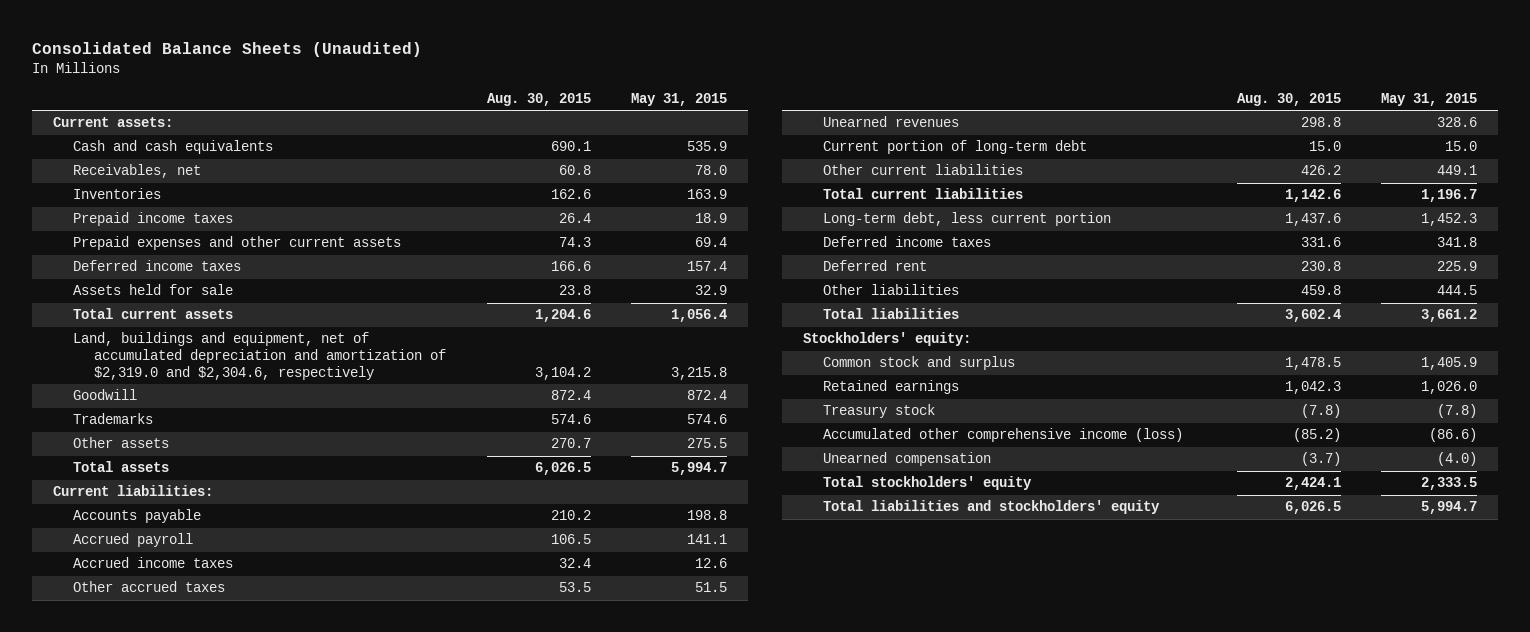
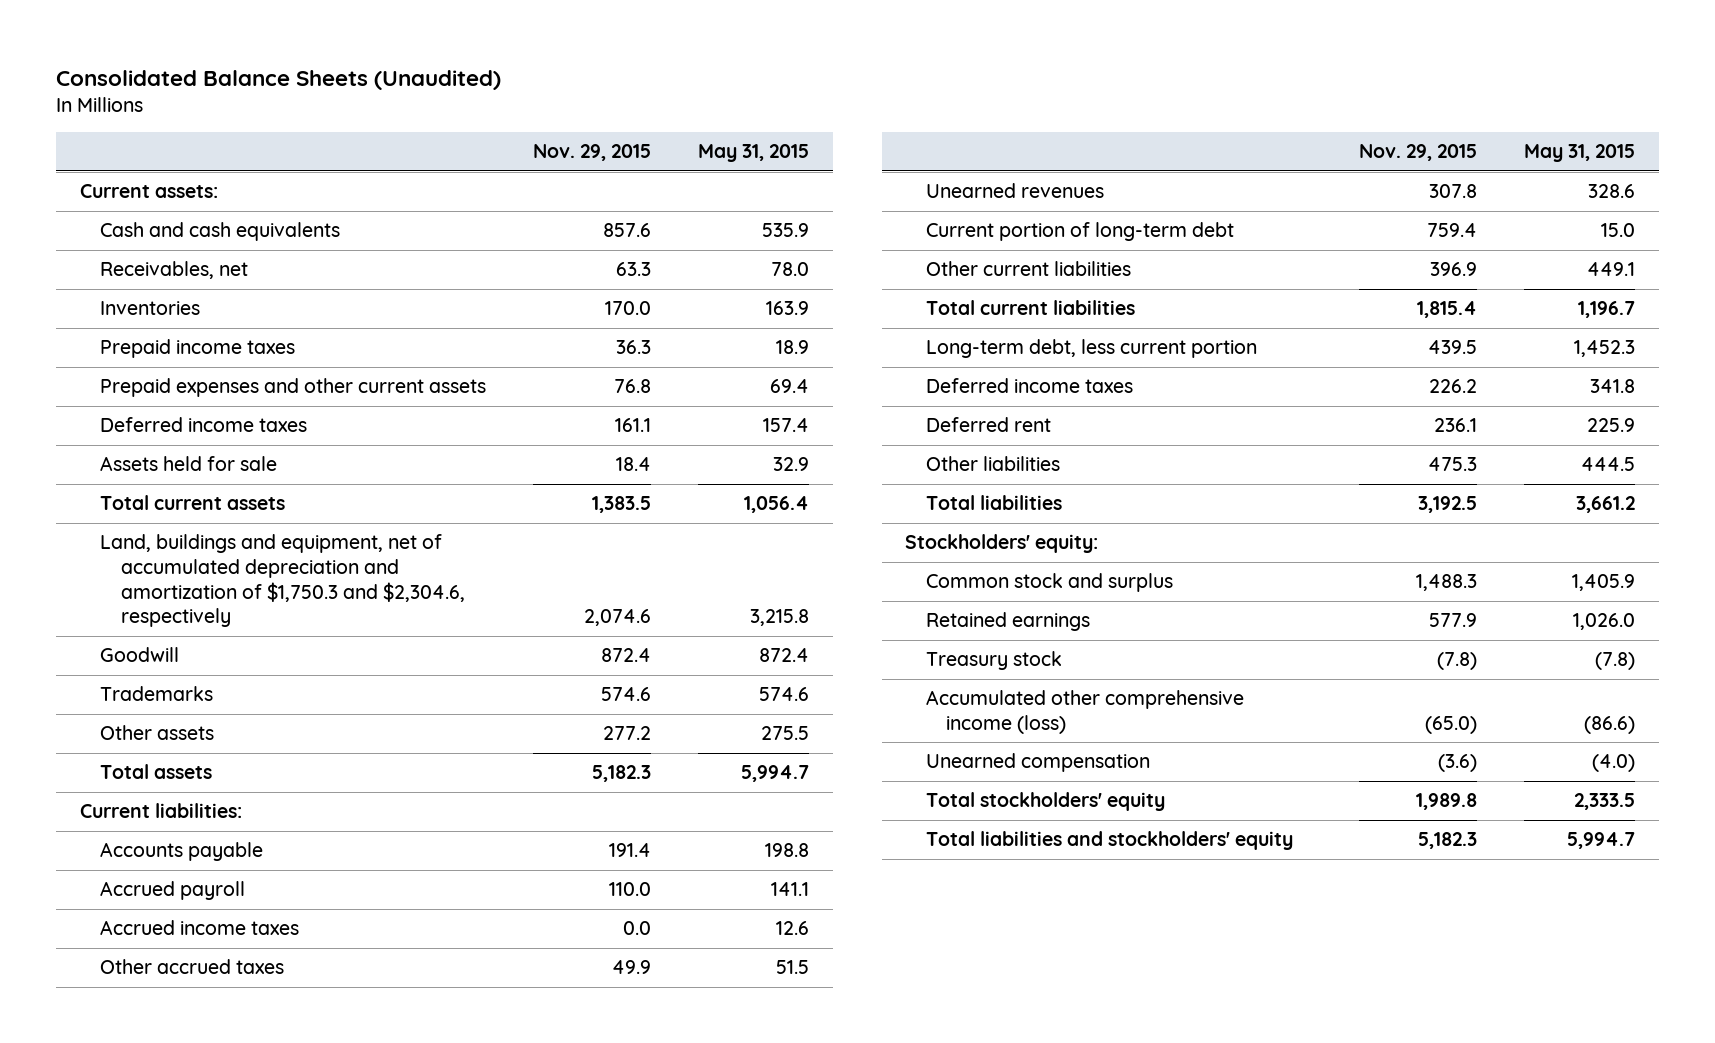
[486,93,591,107] Aug. 30, 2015 -> none
none -> [533,144,652,162] Nov. 29, 2015
[73,332,447,380] Land, buildings and equipment, net of accumulated depreciation and amortization of $2,319.0 and $2,304.6, respectively -> [100,534,465,628] Land, buildings and equipment, net of accumulated depreciation and amortization of $1,750.3 and $2,304.6, respectively

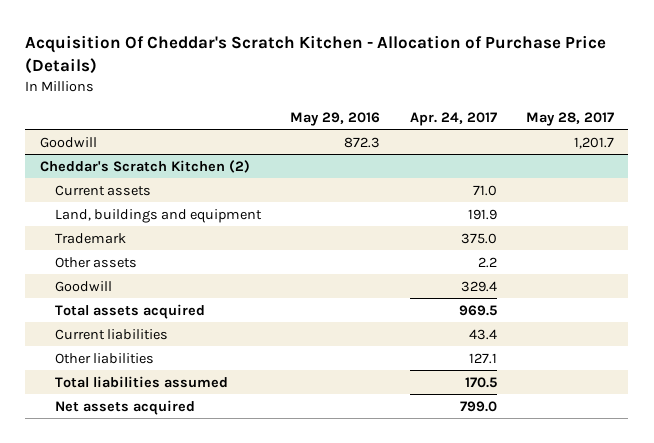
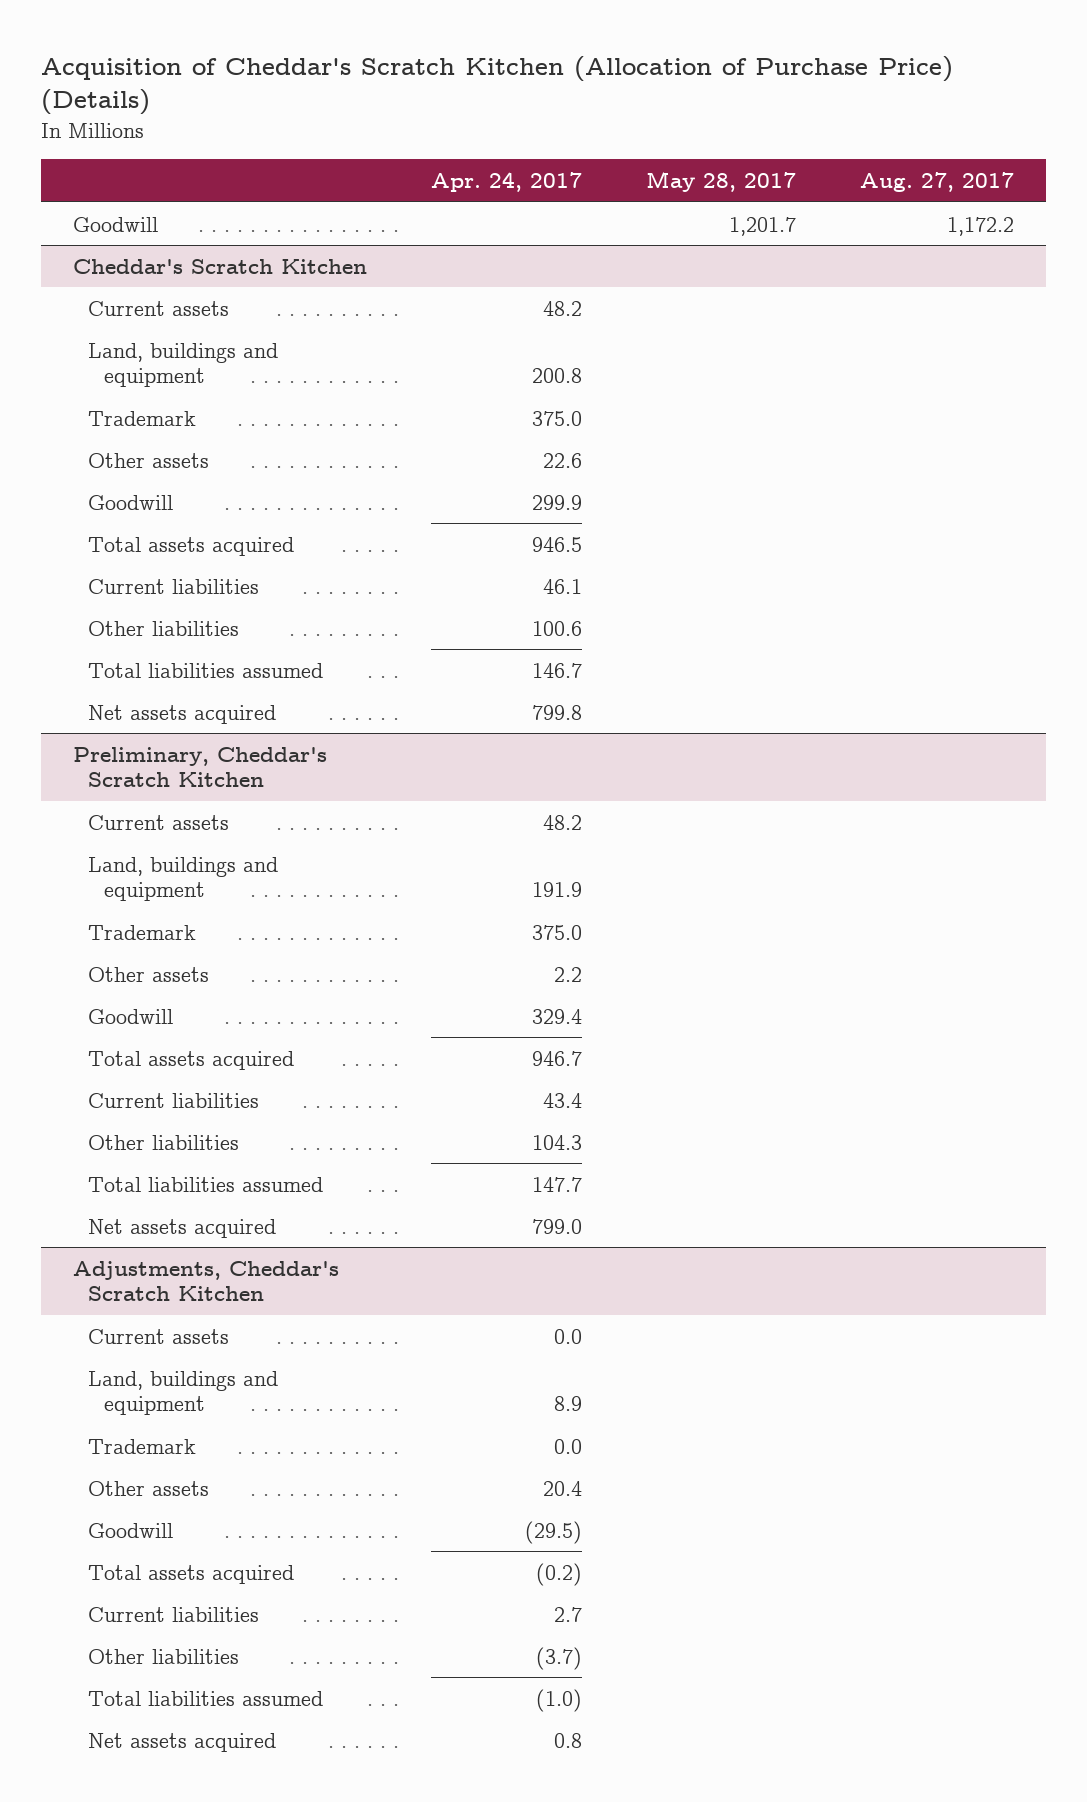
[25,35,607,74] Acquisition Of Cheddar's Scratch Kitchen - Allocation of Purchase Price (Details) -> [41,55,954,116] Acquisition of Cheddar's Scratch Kitchen (Allocation of Purchase Price) (Details)
[290,112,381,127] May 29, 2016 -> none
none -> [859,171,1014,192] Aug. 27, 2017
[39,159,250,173] Cheddar's Scratch Kitchen (2) -> [73,258,368,274] Cheddar's Scratch Kitchen
[472,184,497,196] 71.0 -> [543,300,583,316] 48.2
none -> [88,342,279,388] Land, buildings and equipment
none -> [88,410,197,426] Trademark
none -> [88,452,210,468] Other assets
none -> [88,494,174,510] Goodwill
none -> [88,536,295,556] Total assets acquired
none -> [88,578,260,594] Current liabilities
none -> [88,620,240,636] Other liabilities
none -> [88,662,324,678] Total liabilities assumed
none -> [88,704,277,724] Net assets acquired
none -> [73,746,328,788] Preliminary, Cheddar's Scratch Kitchen
none -> [88,814,230,830] Current assets
[458,304,497,316] 969.5 -> [532,1050,583,1066] 946.7
[468,352,497,364] 127.1 -> [532,1134,583,1150] 104.3
[464,376,497,388] 170.5 -> [532,1176,583,1192] 147.7
none -> [73,1260,340,1302] Adjustments, Cheddar's Scratch Kitchen
none -> [88,1328,230,1344] Current assets
none -> [88,1370,279,1416] Land, buildings and equipment
none -> [88,1438,197,1454] Trademark
none -> [88,1480,210,1496] Other assets
none -> [88,1522,174,1538] Goodwill
none -> [88,1564,295,1584] Total assets acquired
none -> [88,1606,260,1622] Current liabilities
none -> [88,1648,240,1664] Other liabilities
none -> [88,1690,324,1706] Total liabilities assumed
none -> [88,1732,277,1752] Net assets acquired

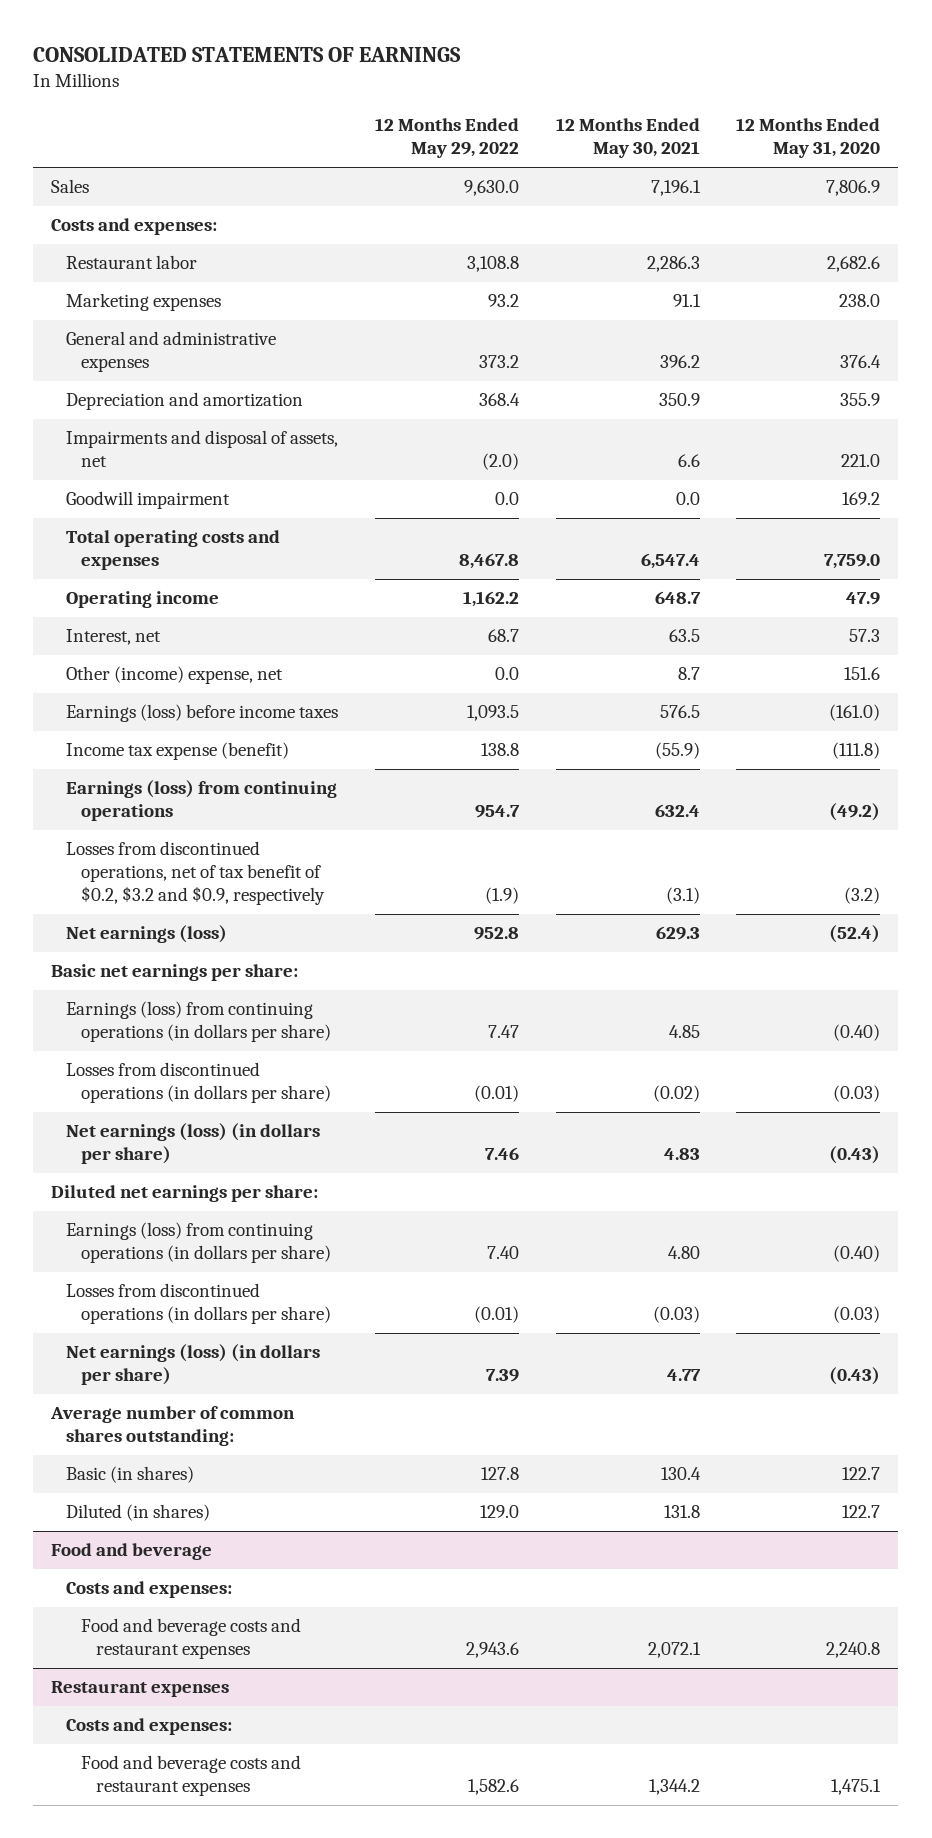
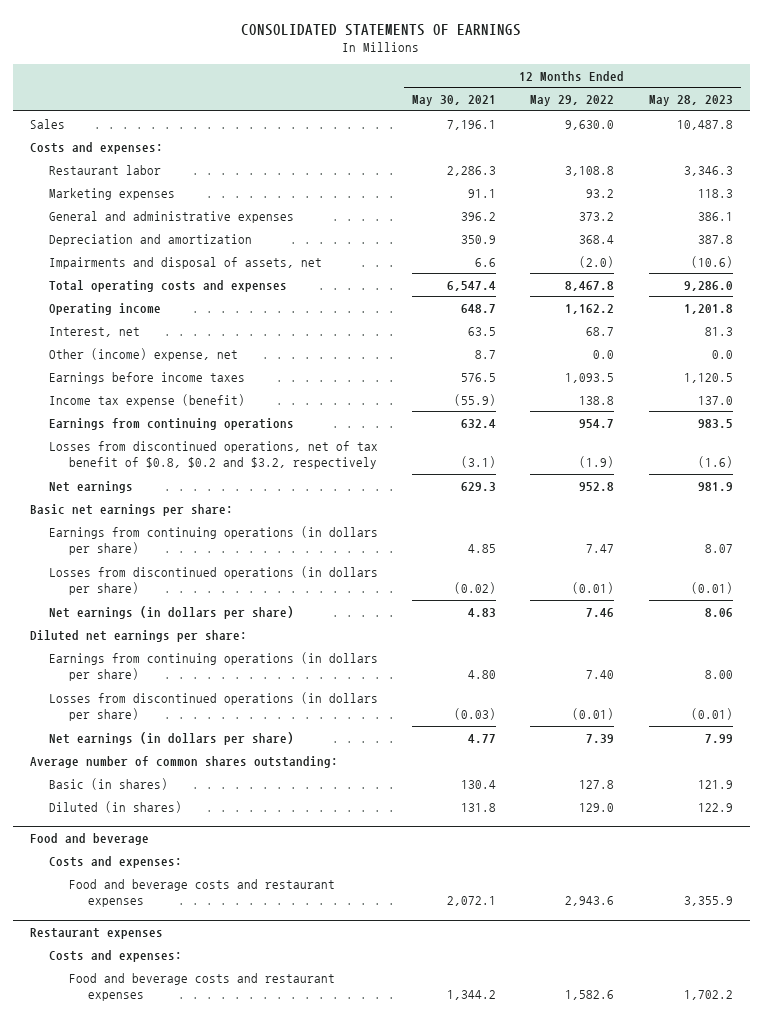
[736,118,881,159] 12 Months Ended May 31, 2020 -> none
none -> [648,95,733,107] May 28, 2023
[66,491,231,510] Goodwill impairment -> none
[66,704,339,723] Earnings (loss) before income taxes -> [49,371,246,384] Earnings before income taxes
[66,780,338,822] Earnings (loss) from continuing operations -> [49,417,295,430] Earnings from continuing operations
[66,841,326,906] Losses from discontinued operations, net of tax benefit of $0.2, $3.2 and $0.9, respectively -> [49,440,379,470] Losses from discontinued operations, net of tax benefit of $0.8, $0.2 and $3.2, respectively
[66,925,228,944] Net earnings (loss) -> [49,480,134,493] Net earnings
[66,1001,332,1043] Earnings (loss) from continuing operations (in dollars per share) -> [49,525,379,556] Earnings from continuing operations (in dollars per share)
[66,1123,321,1165] Net earnings (loss) (in dollars per share) -> [49,605,295,619] Net earnings (in dollars per share)
[66,1222,332,1264] Earnings (loss) from continuing operations (in dollars per share) -> [49,651,379,682] Earnings from continuing operations (in dollars per share)
[66,1344,321,1386] Net earnings (loss) (in dollars per share) -> [49,731,295,745] Net earnings (in dollars per share)

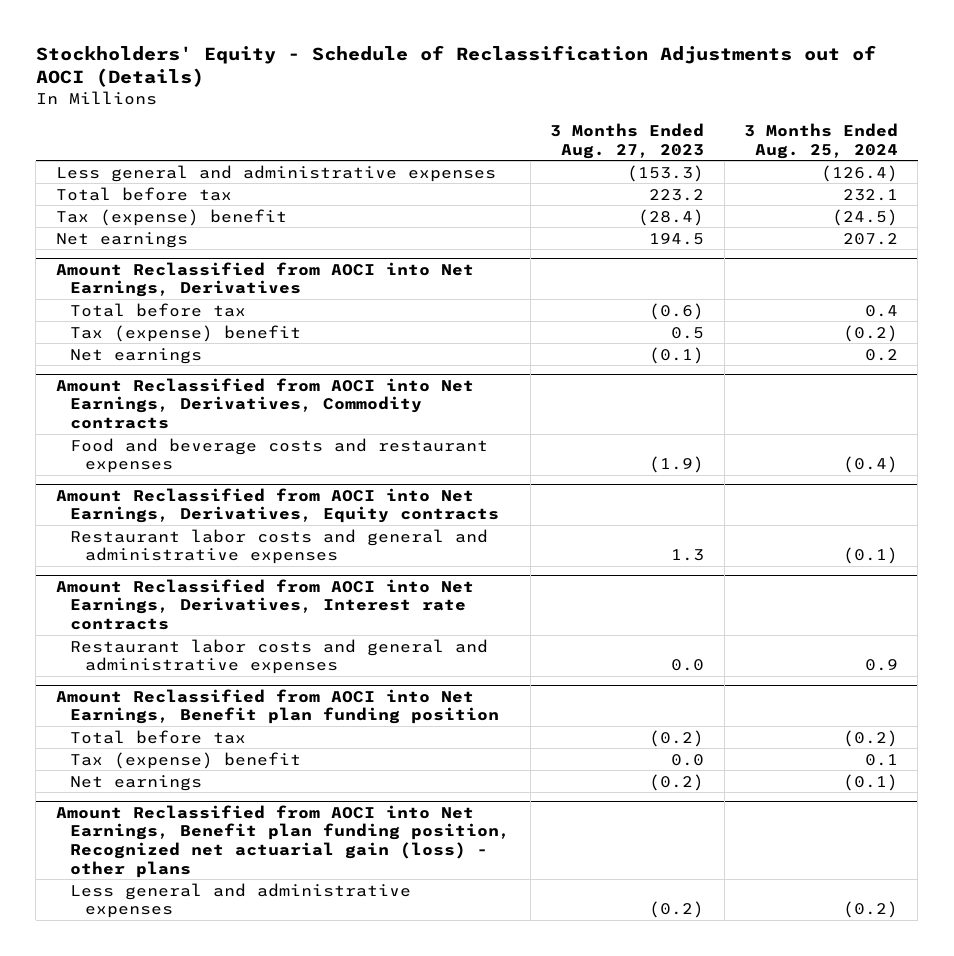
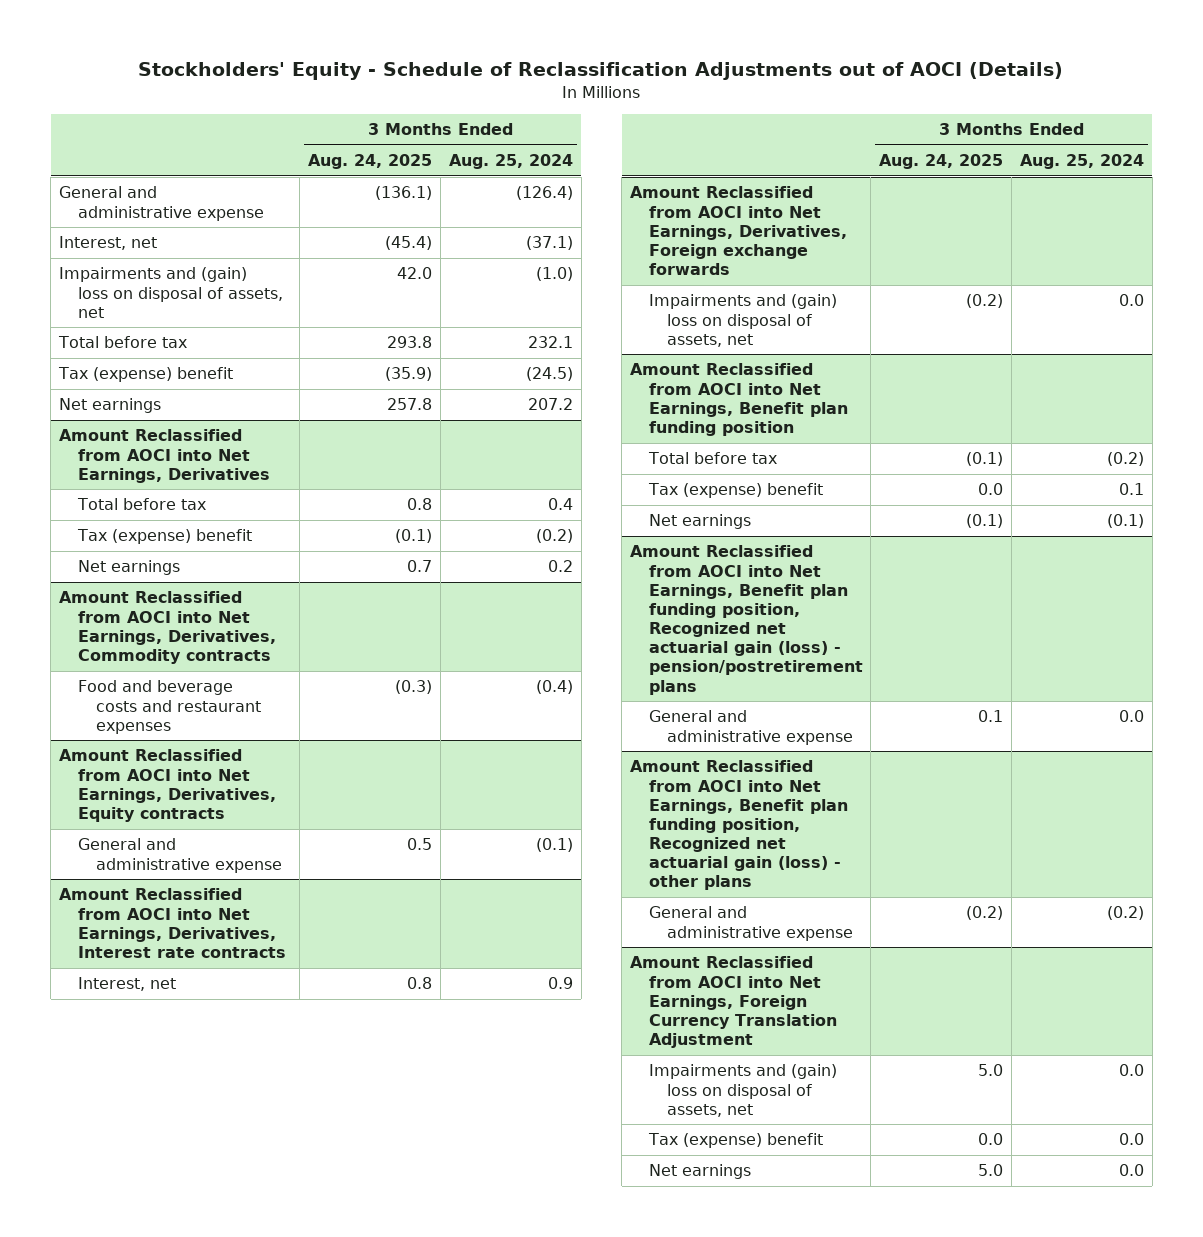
[550,123,705,159] 3 Months Ended Aug. 27, 2023 -> none
none -> [308,154,433,170] Aug. 24, 2025
[55,164,496,182] Less general and administrative expenses -> [58,186,264,221] General and administrative expense
none -> [58,236,157,251] Interest, net
none -> [58,267,283,318] Impairments and (gain) loss on disposal of assets, net
[70,528,489,565] Restaurant labor costs and general and administrative expenses -> none
none -> [77,838,283,873] General and administrative expense
[70,638,489,675] Restaurant labor costs and general and administrative expenses -> none
none -> [77,977,176,992] Interest, net
none -> [629,186,847,276] Amount Reclassified from AOCI into Net Earnings, Derivatives, Foreign exchange forwards
none -> [648,294,837,347] Impairments and (gain) loss on disposal of assets, net
none -> [629,545,863,695] Amount Reclassified from AOCI into Net Earnings, Benefit plan funding position, Recognized net actuarial gain (loss) - pension/postretirement plans
none -> [648,710,854,745] General and administrative expense
[70,882,412,919] Less general and administrative expenses -> [648,906,854,941] General and administrative expense
none -> [629,956,837,1049] Amount Reclassified from AOCI into Net Earnings, Foreign Currency Translation Adjustment
none -> [648,1064,837,1117] Impairments and (gain) loss on disposal of assets, net
none -> [647,1133,823,1149] Tax (expense) benefit
none -> [648,1164,751,1180] Net earnings

